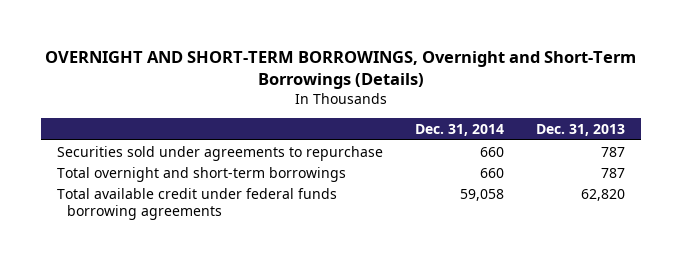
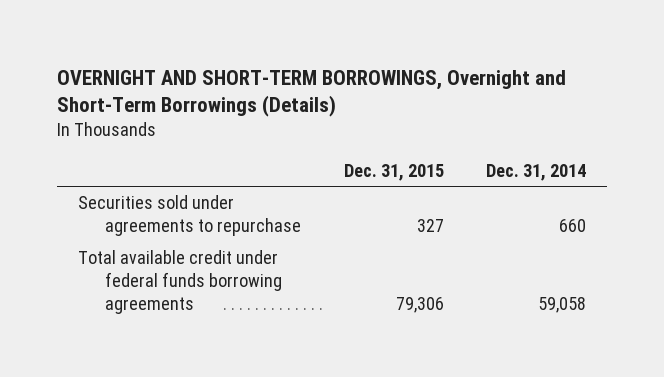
[535,124,625,137] Dec. 31, 2013 -> none
none -> [343,163,444,181] Dec. 31, 2015
[56,166,346,182] Total overnight and short-term borrowings -> none

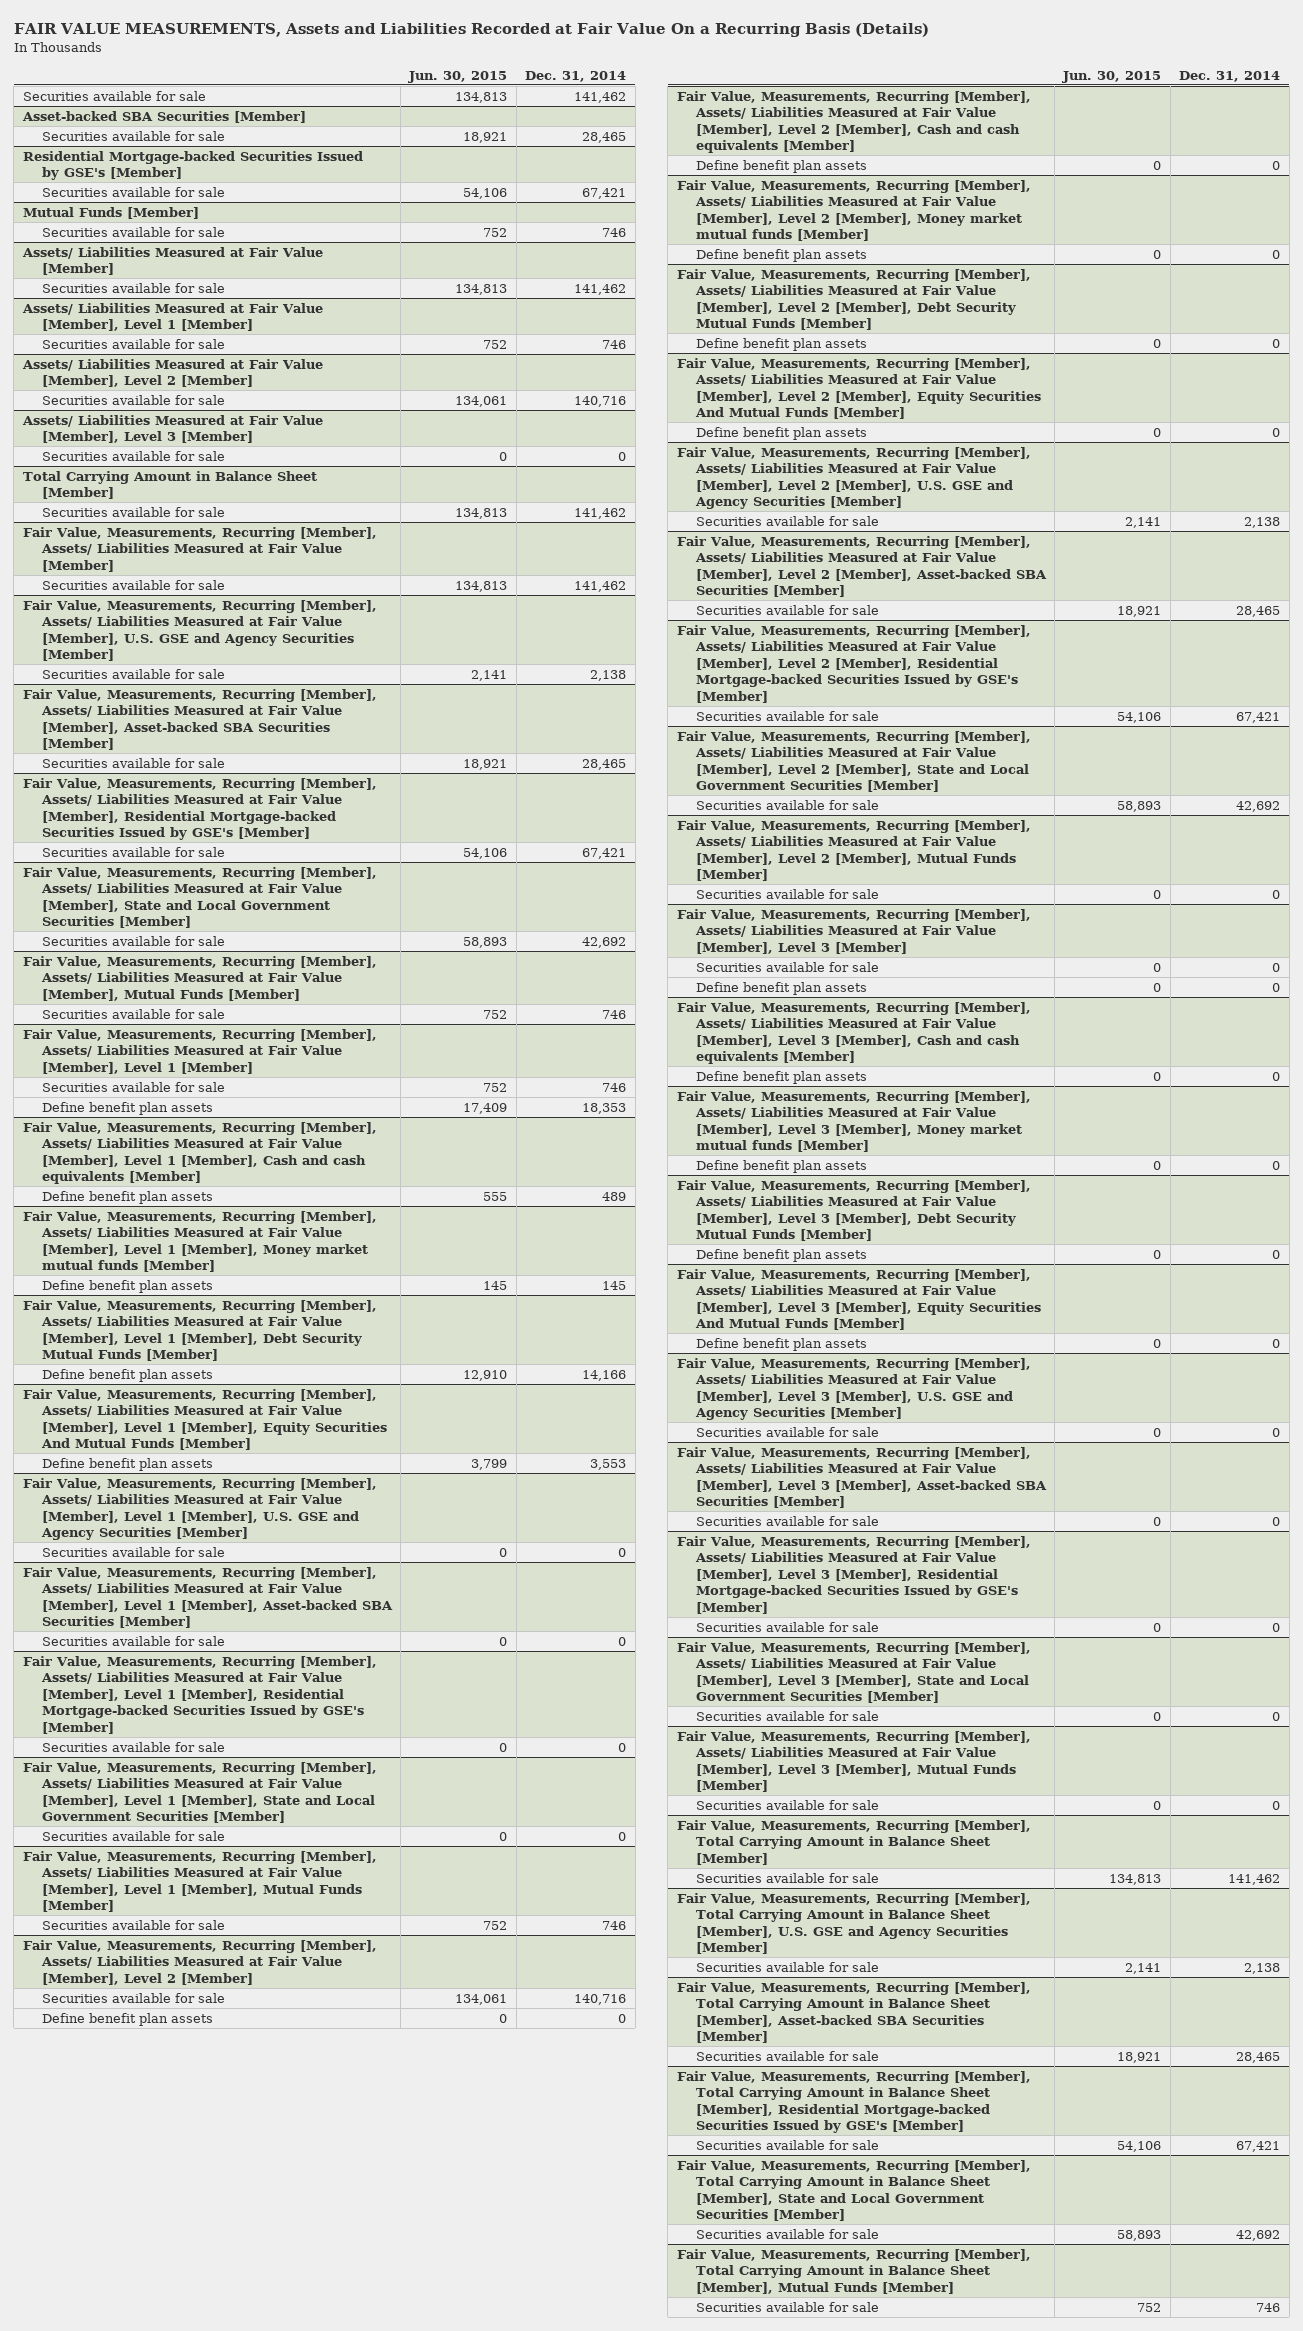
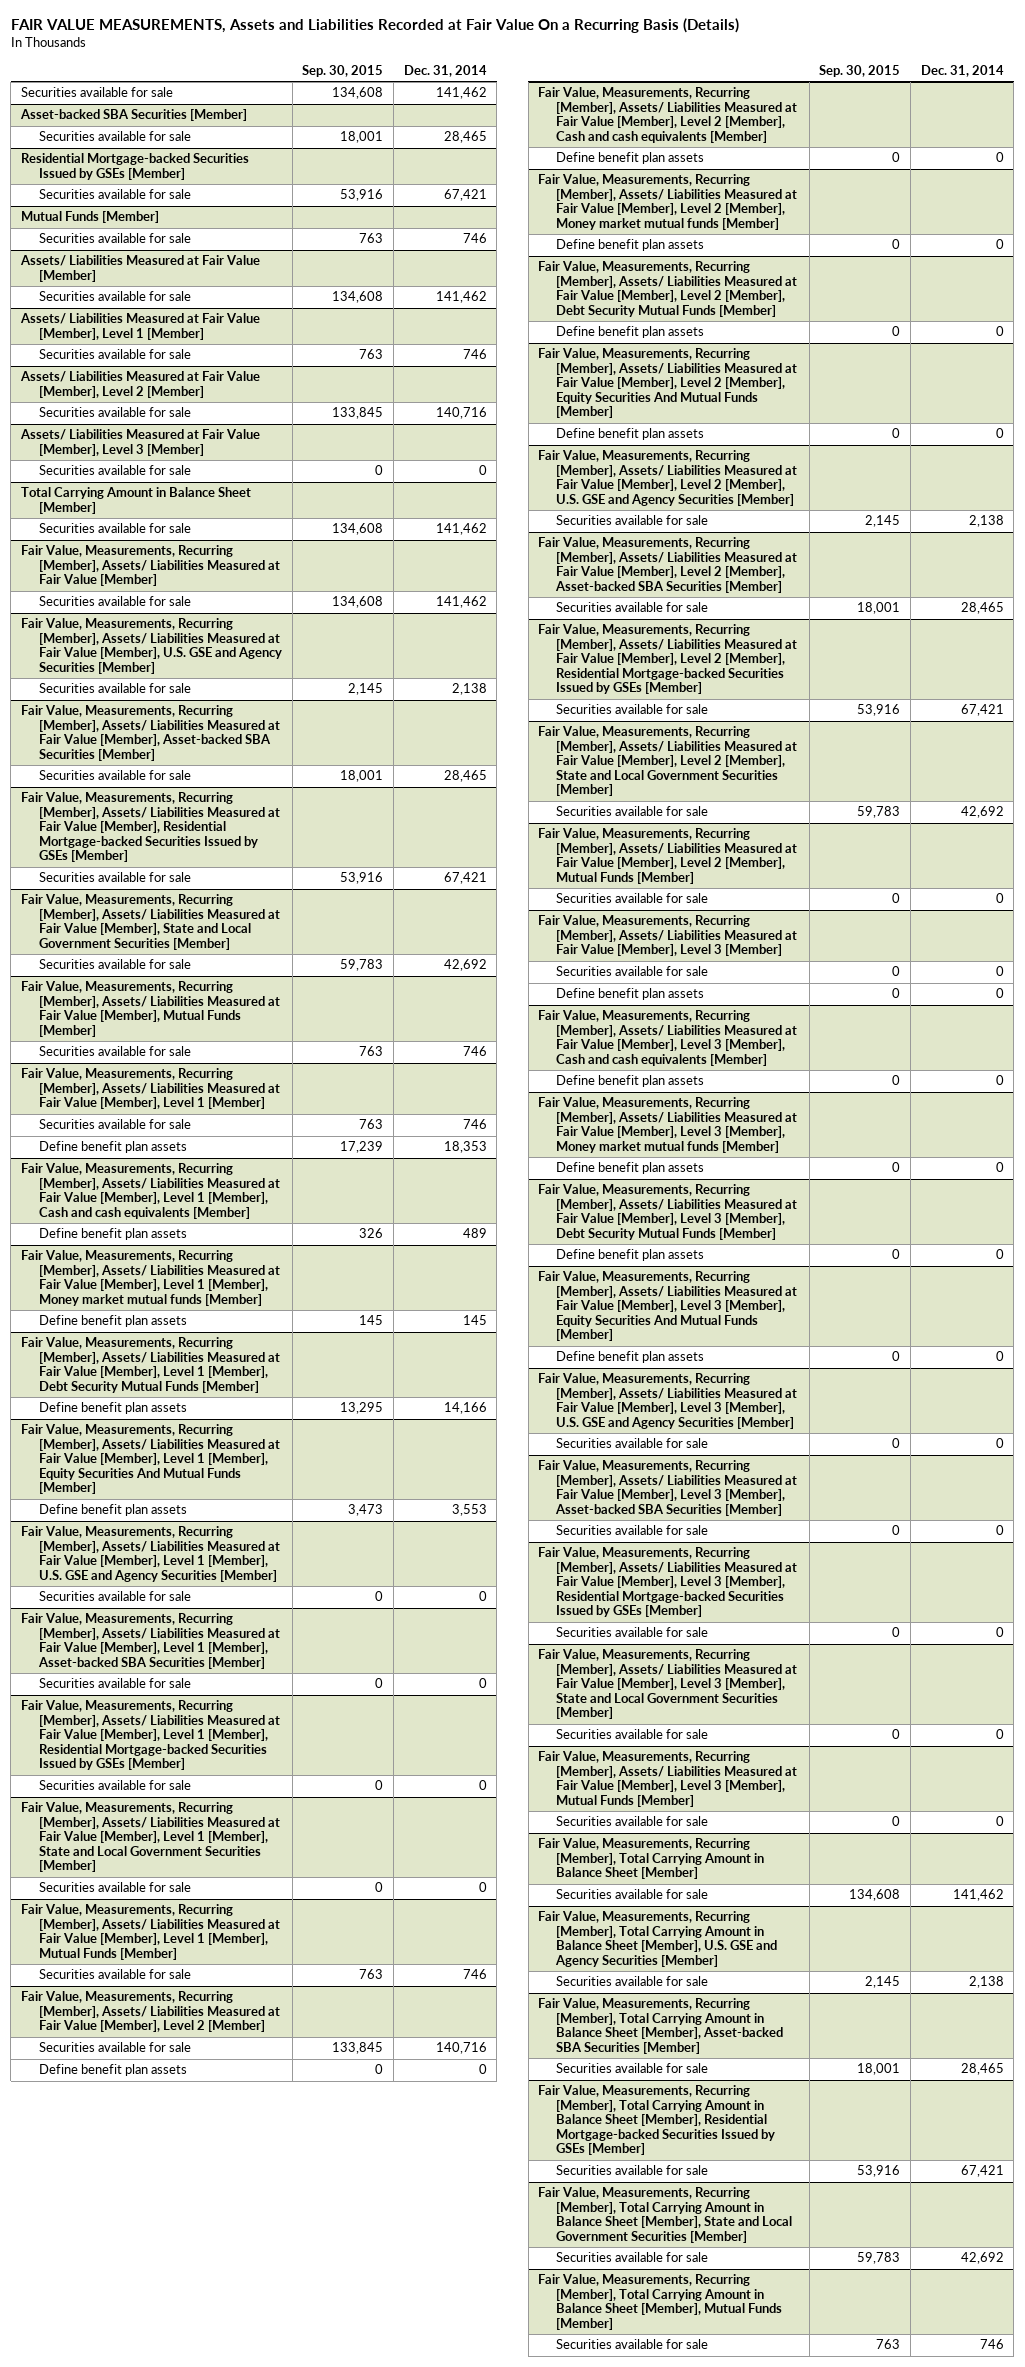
[408,70,508,83] Jun. 30, 2015 -> none
none -> [302,64,384,77] Sep. 30, 2015
[22,150,363,181] Residential Mortgage-backed Securities Issued by GSE's [Member] -> [21,153,250,180] Residential Mortgage-backed Securities Issued by GSEs [Member]
[22,777,377,841] Fair Value, Measurements, Recurring [Member], Assets/ Liabilities Measured at Fair Value [Member], Residential Mortgage-backed Securities Issued by GSE's [Member] -> [21,792,280,863] Fair Value, Measurements, Recurring [Member], Assets/ Liabilities Measured at Fair Value [Member], Residential Mortgage-backed Securities Issued by GSEs [Member]
[22,1655,377,1734] Fair Value, Measurements, Recurring [Member], Assets/ Liabilities Measured at Fair Value [Member], Level 1 [Member], Residential Mortgage-backed Securities Issued by GSE's [Member] -> [21,1700,280,1771] Fair Value, Measurements, Recurring [Member], Assets/ Liabilities Measured at Fair Value [Member], Level 1 [Member], Residential Mortgage-backed Securities Issued by GSEs [Member]
[676,624,1031,703] Fair Value, Measurements, Recurring [Member], Assets/ Liabilities Measured at Fair Value [Member], Level 2 [Member], Residential Mortgage-backed Securities Issued by GSE's [Member] -> [538,624,797,695] Fair Value, Measurements, Recurring [Member], Assets/ Liabilities Measured at Fair Value [Member], Level 2 [Member], Residential Mortgage-backed Securities Issued by GSEs [Member]
[676,1535,1031,1614] Fair Value, Measurements, Recurring [Member], Assets/ Liabilities Measured at Fair Value [Member], Level 3 [Member], Residential Mortgage-backed Securities Issued by GSE's [Member] -> [538,1547,797,1618] Fair Value, Measurements, Recurring [Member], Assets/ Liabilities Measured at Fair Value [Member], Level 3 [Member], Residential Mortgage-backed Securities Issued by GSEs [Member]
[676,2070,1031,2134] Fair Value, Measurements, Recurring [Member], Total Carrying Amount in Balance Sheet [Member], Residential Mortgage-backed Securities Issued by GSE's [Member] -> [538,2085,775,2156] Fair Value, Measurements, Recurring [Member], Total Carrying Amount in Balance Sheet [Member], Residential Mortgage-backed Securities Issued by GSEs [Member]

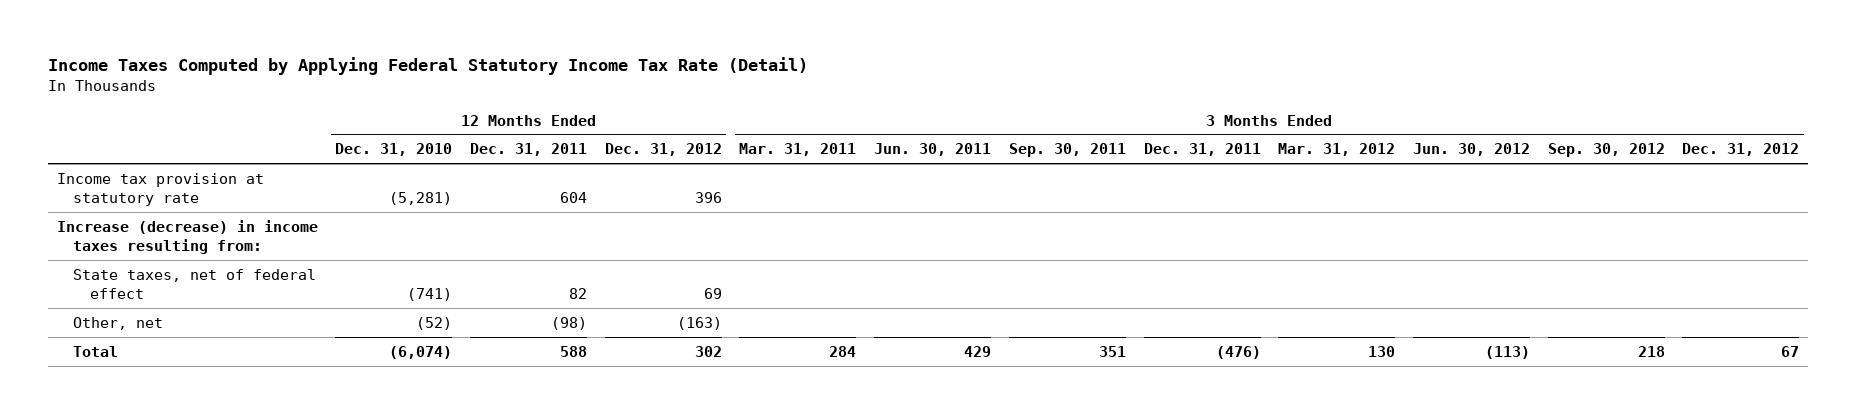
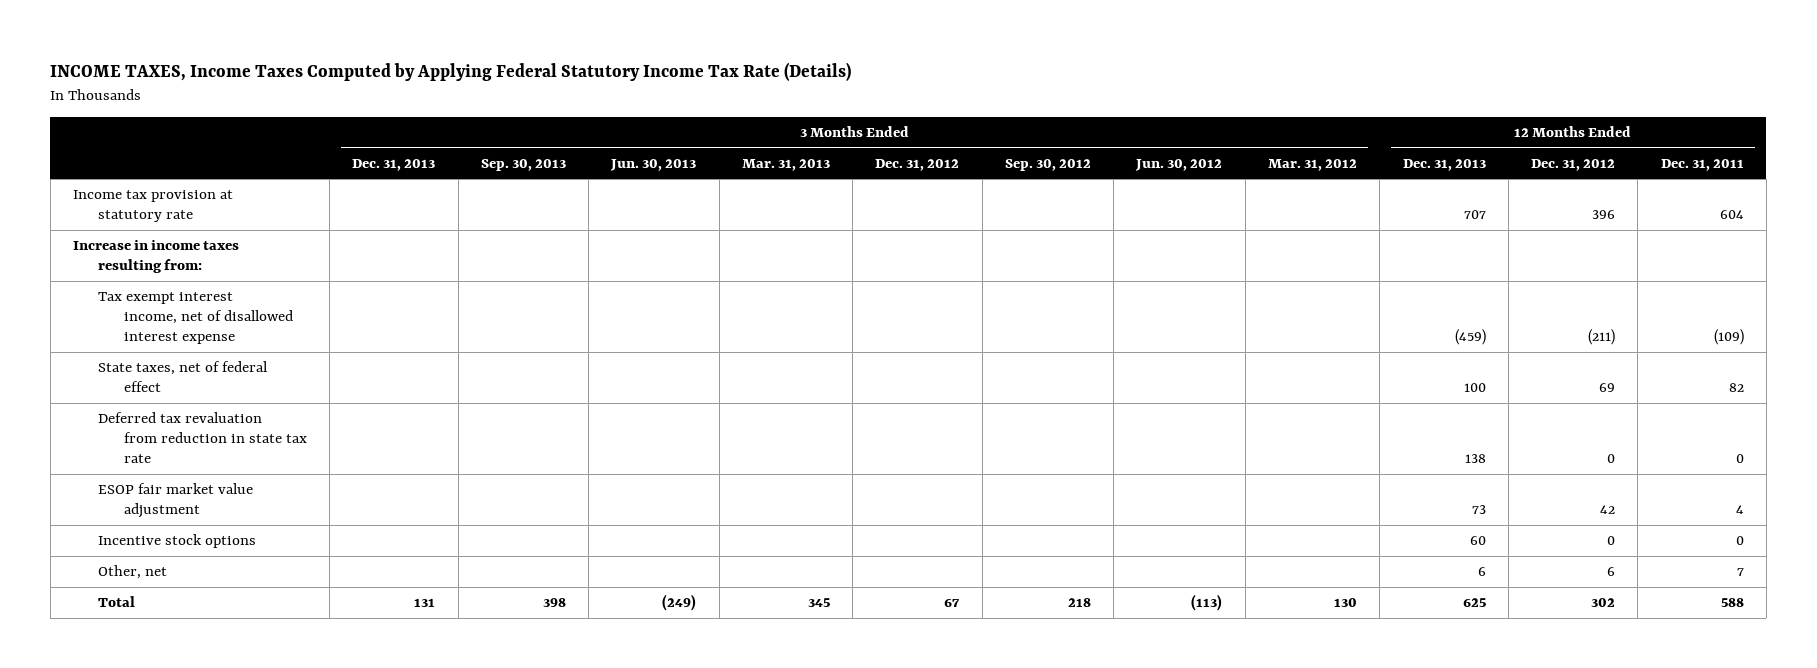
[47,57,808,76] Income Taxes Computed by Applying Federal Statutory Income Tax Rate (Detail) -> [50,61,852,81] INCOME TAXES, Income Taxes Computed by Applying Federal Statutory Income Tax Rate (Details)
[335,143,453,157] Dec. 31, 2010 -> none
[739,143,857,157] Mar. 31, 2011 -> none
[874,143,992,157] Jun. 30, 2011 -> none
[1008,143,1126,158] Sep. 30, 2011 -> none
[1143,143,1261,157] Dec. 31, 2011 -> none
none -> [352,158,436,171] Dec. 31, 2013
none -> [480,158,566,171] Sep. 30, 2013
none -> [610,158,697,171] Jun. 30, 2013
none -> [741,158,830,171] Mar. 31, 2013
none -> [1402,158,1486,171] Dec. 31, 2013
[56,219,318,254] Increase (decrease) in income taxes resulting from: -> [73,240,240,274] Increase in income taxes resulting from:
none -> [98,292,293,345] Tax exempt interest income, net of disallowed interest expense
none -> [98,412,307,464] Deferred tax revaluation from reduction in state tax rate
none -> [98,483,254,519] ESOP fair market value adjustment
none -> [98,534,257,549] Incentive stock options
[551,316,588,330] (98) -> [1736,568,1744,577] 7
[676,316,722,330] (163) -> [1607,567,1616,577] 6

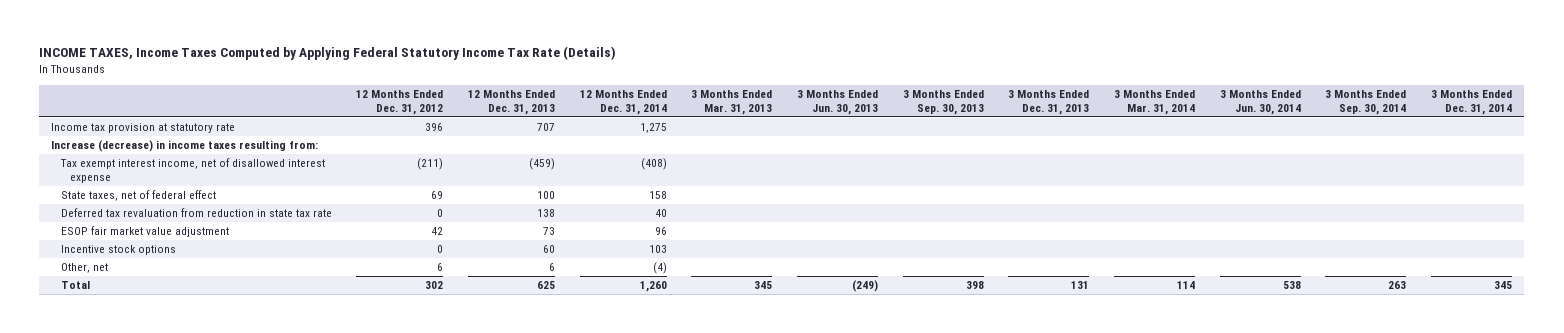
[875,158,960,171] Dec. 31, 2012 -> none
[1004,158,1091,171] Sep. 30, 2012 -> none
[1135,158,1223,171] Jun. 30, 2012 -> none
[1267,158,1357,171] Mar. 31, 2012 -> none
[1660,158,1744,171] Dec. 31, 2011 -> none
none -> [579,89,667,116] 12 Months Ended Dec. 31, 2014
none -> [1114,89,1196,116] 3 Months Ended Mar. 31, 2014
none -> [1219,89,1301,116] 3 Months Ended Jun. 30, 2014
none -> [1325,89,1407,116] 3 Months Ended Sep. 30, 2014
none -> [1431,89,1513,116] 3 Months Ended Dec. 31, 2014
[73,240,240,274] Increase in income taxes resulting from: -> [51,140,319,153] Increase (decrease) in income taxes resulting from:

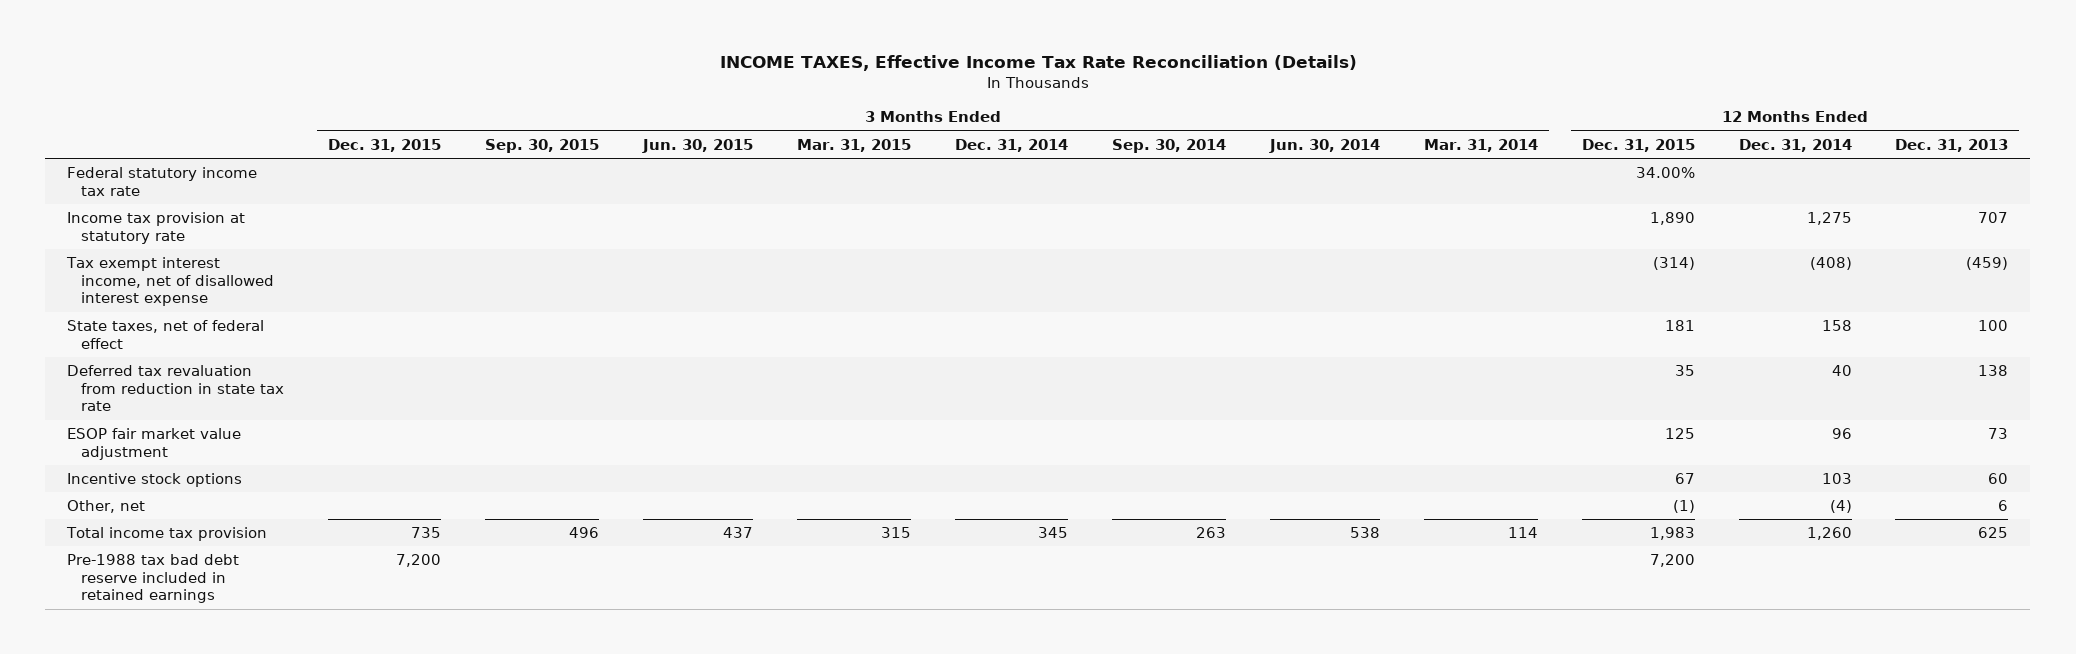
[39,46,617,61] INCOME TAXES, Income Taxes Computed by Applying Federal Statutory Income Tax Rate (Details) -> [719,55,1357,72] INCOME TAXES, Effective Income Tax Rate Reconciliation (Details)
[356,89,444,116] 12 Months Ended Dec. 31, 2012 -> none
[691,89,773,116] 3 Months Ended Mar. 31, 2013 -> none
[797,89,879,116] 3 Months Ended Jun. 30, 2013 -> none
[902,89,984,116] 3 Months Ended Sep. 30, 2013 -> none
[1008,89,1090,116] 3 Months Ended Dec. 31, 2013 -> none
none -> [328,138,442,152] Dec. 31, 2015
none -> [485,138,600,153] Sep. 30, 2015
none -> [641,138,753,153] Jun. 30, 2015
none -> [796,138,911,152] Mar. 31, 2015
none -> [1581,138,1695,152] Dec. 31, 2015
none -> [67,167,258,196] Federal statutory income tax rate
[51,140,319,153] Increase (decrease) in income taxes resulting from: -> none
[60,281,90,290] Total -> [66,527,268,542] Total income tax provision
none -> [67,554,240,604] Pre-1988 tax bad debt reserve included in retained earnings

